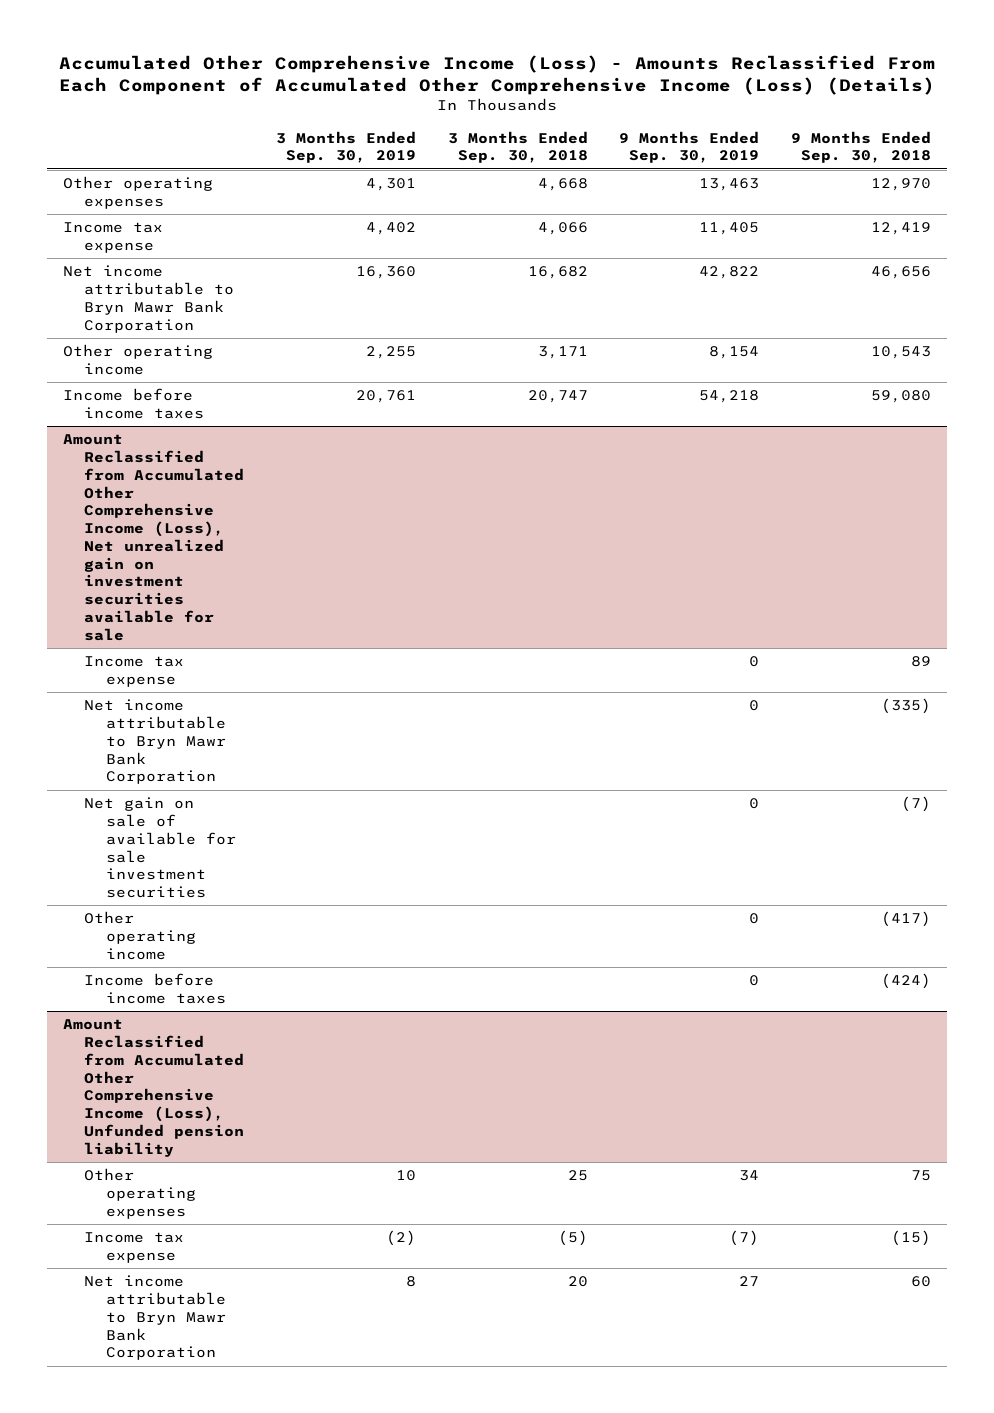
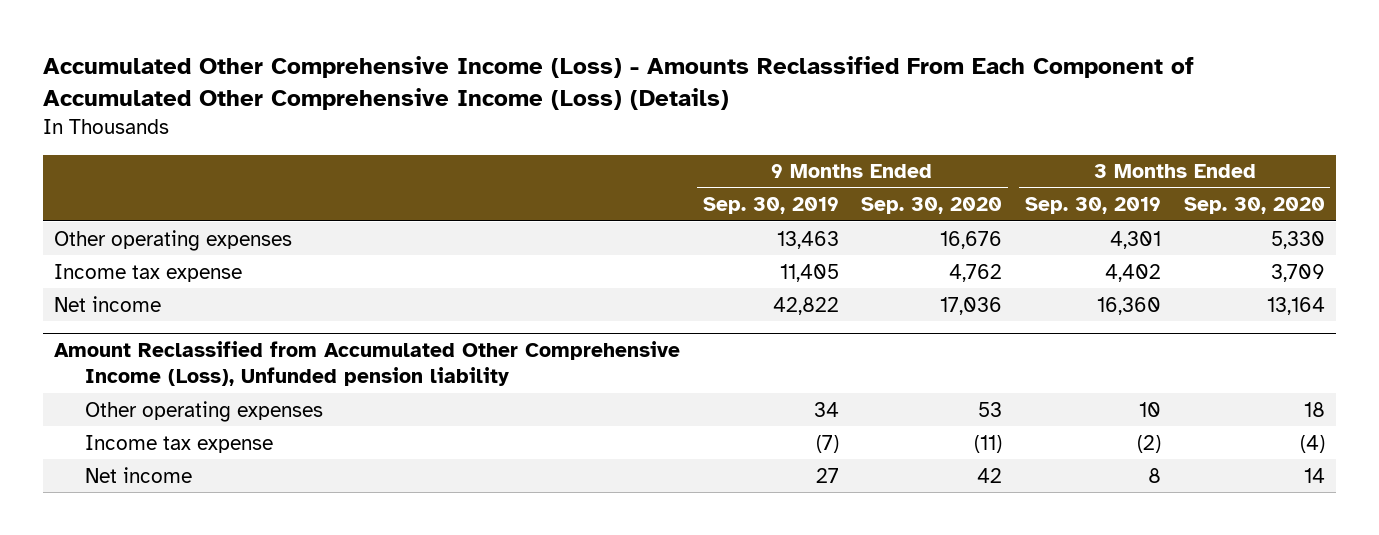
[447,130,588,164] 3 Months Ended Sep. 30, 2018 -> none
[790,130,931,164] 9 Months Ended Sep. 30, 2018 -> none
none -> [861,197,1003,215] Sep. 30, 2020
none -> [1183,197,1325,215] Sep. 30, 2020
[62,344,213,376] Other operating income -> none
[62,388,205,420] Income before income taxes -> none
[62,434,245,641] Amount Reclassified from Accumulated Other Comprehensive Income (Loss), Net unrealized gain on investment securities available for sale -> none
[84,656,185,688] Income tax expense -> none
[84,699,226,785] Net income attributable to Bryn Mawr Bank Corporation -> none
[84,797,236,899] Net gain on sale of available for sale investment securities -> none
[84,911,196,960] Other operating income -> none
[84,973,226,1005] Income before income taxes -> none
[62,265,235,333] Net income attributable to Bryn Mawr Bank Corporation -> [53,295,161,312] Net income
[84,1275,226,1361] Net income attributable to Bryn Mawr Bank Corporation -> [85,466,193,483] Net income

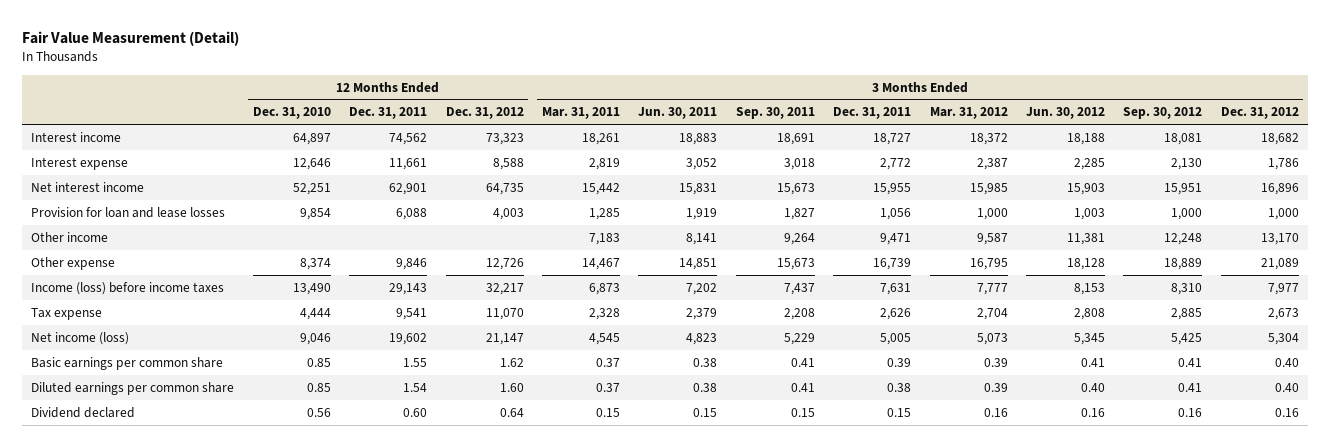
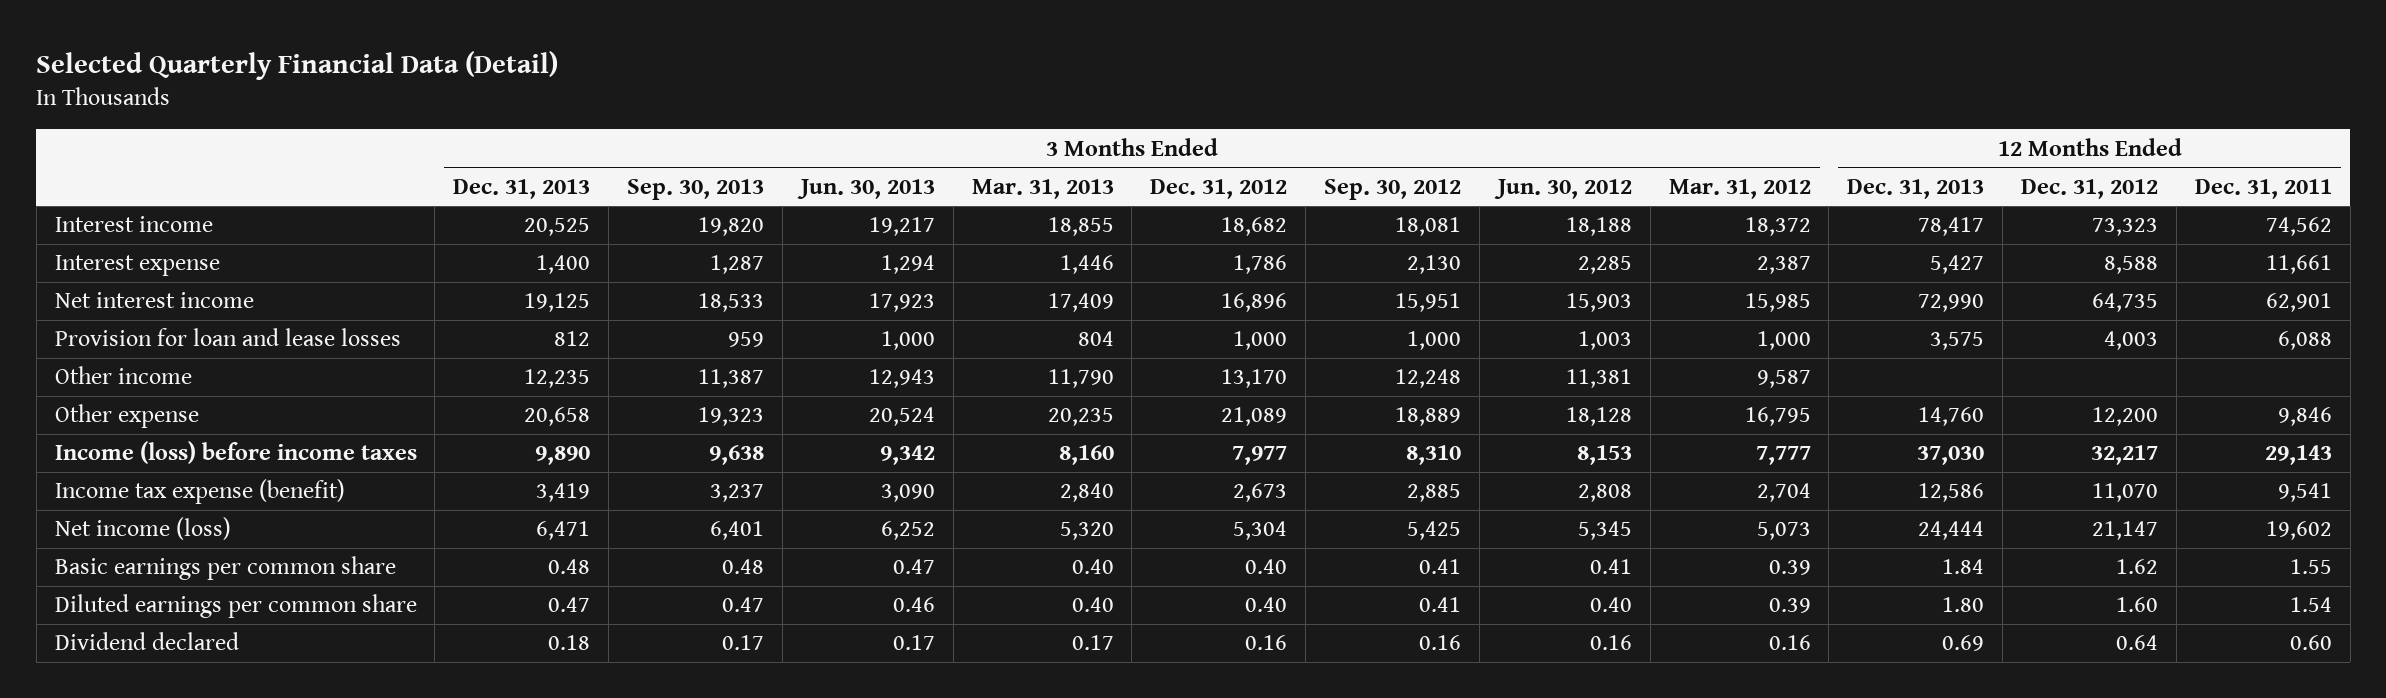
[22,31,240,47] Fair Value Measurement (Detail) -> [36,51,559,81] Selected Quarterly Financial Data (Detail)
[252,107,331,120] Dec. 31, 2010 -> none
[542,107,621,120] Mar. 31, 2011 -> none
[638,107,718,120] Jun. 30, 2011 -> none
[735,107,815,120] Sep. 30, 2011 -> none
[833,107,912,120] Dec. 31, 2011 -> none
none -> [453,178,591,199] Dec. 31, 2013
none -> [627,178,765,200] Sep. 30, 2013
none -> [796,178,935,199] Jun. 30, 2013
none -> [971,178,1114,199] Mar. 31, 2013
none -> [1847,178,1985,199] Dec. 31, 2013
[485,257,524,270] 12,726 -> [2092,407,2159,427] 12,200
[31,307,103,320] Tax expense -> [54,479,345,505] Income tax expense (benefit)

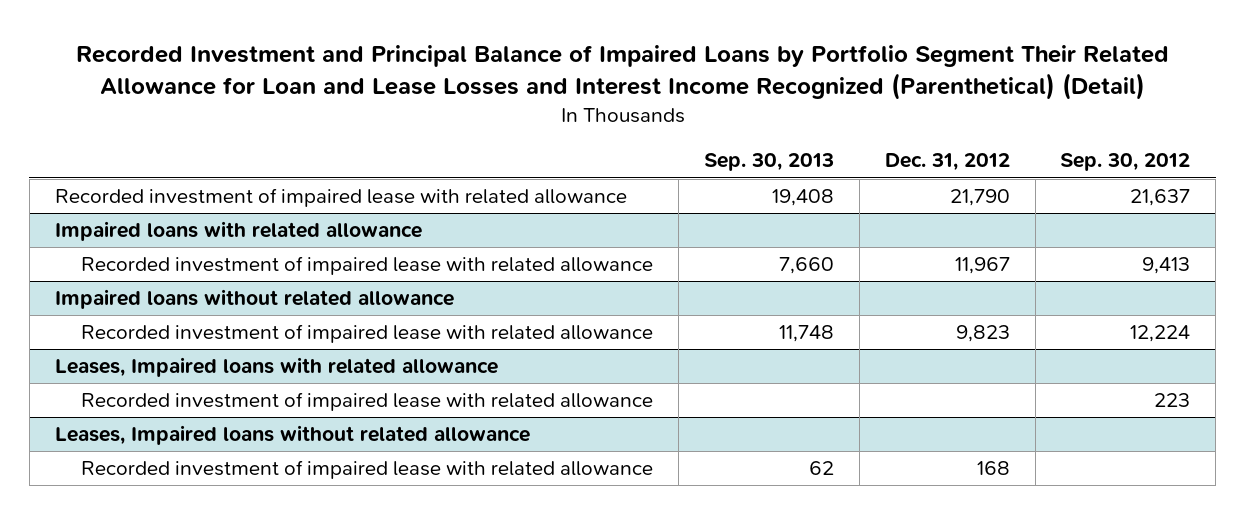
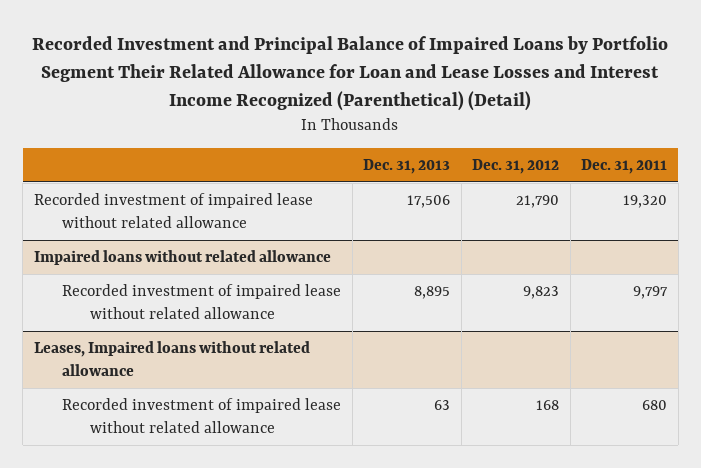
[704,153,835,172] Sep. 30, 2013 -> none
[1060,153,1191,172] Sep. 30, 2012 -> none
none -> [363,158,451,174] Dec. 31, 2013
none -> [581,158,668,174] Dec. 31, 2011
[54,221,422,242] Impaired loans with related allowance -> none
[81,256,654,276] Recorded investment of impaired lease with related allowance -> none
[54,188,627,208] Recorded investment of impaired lease with related allowance -> [33,193,313,229] Recorded investment of impaired lease without related allowance
[54,357,498,378] Leases, Impaired loans with related allowance -> none
[81,392,654,412] Recorded investment of impaired lease with related allowance -> none
[81,324,654,344] Recorded investment of impaired lease with related allowance -> [62,284,342,320] Recorded investment of impaired lease without related allowance
[81,460,654,480] Recorded investment of impaired lease with related allowance -> [62,398,342,434] Recorded investment of impaired lease without related allowance

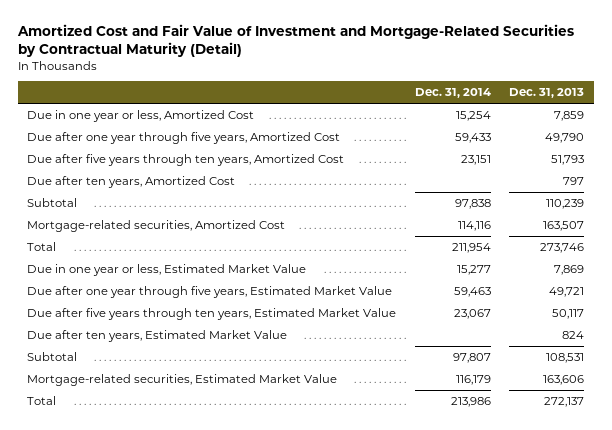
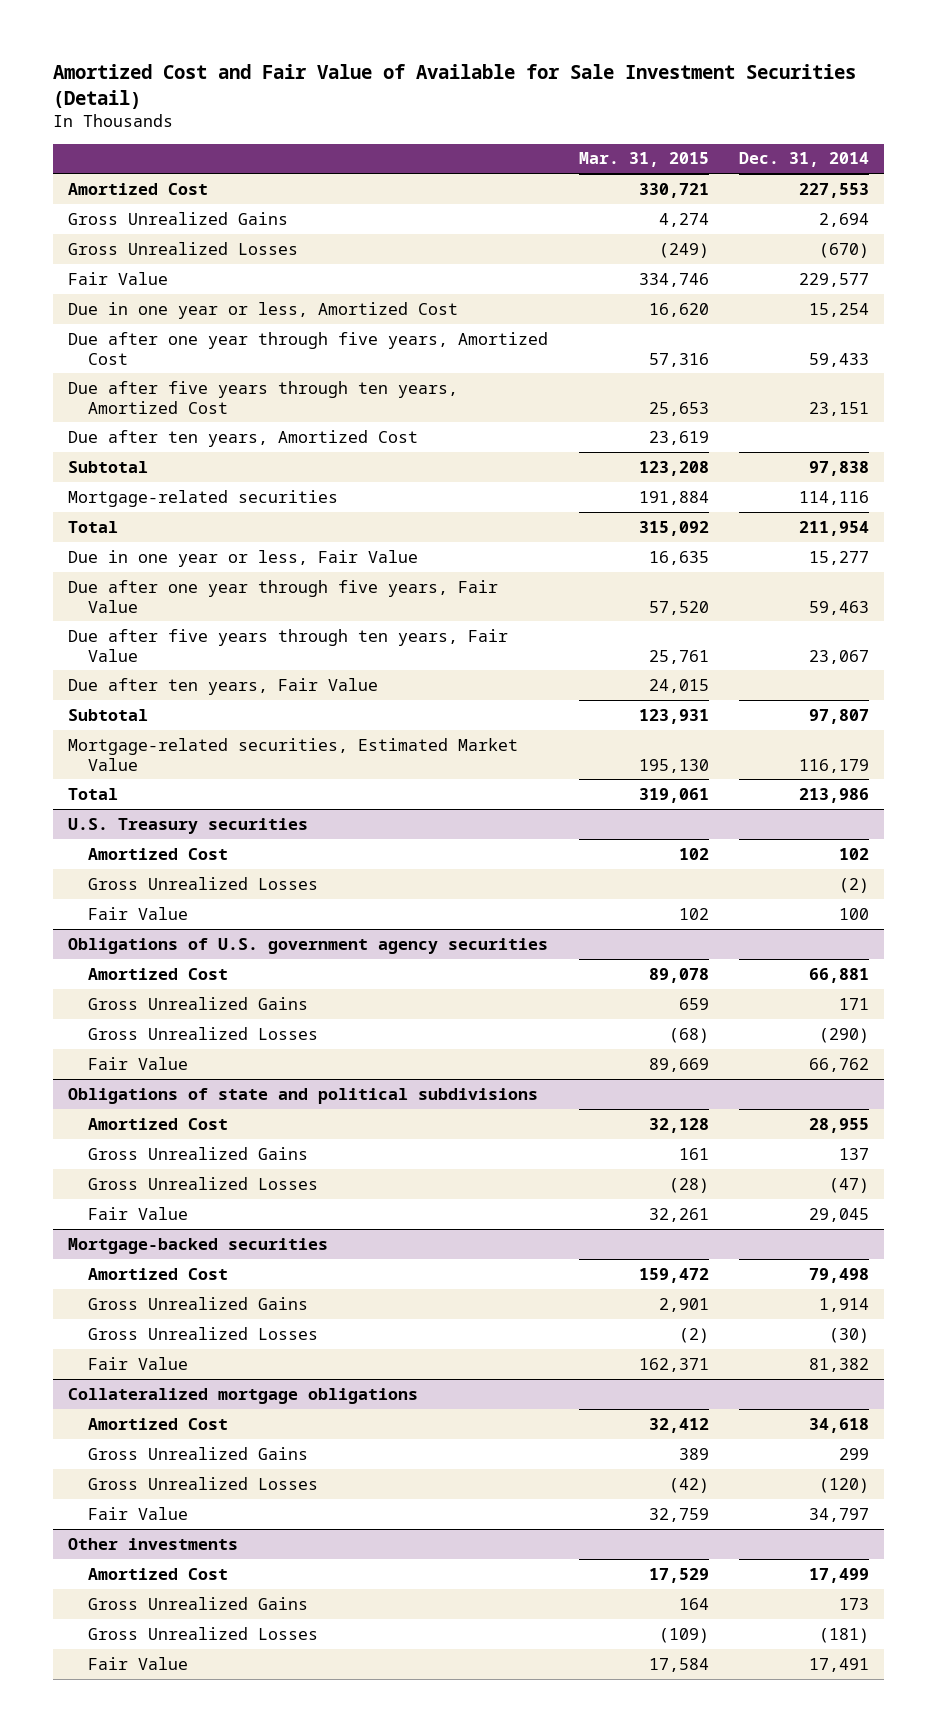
[16,23,574,58] Amortized Cost and Fair Value of Investment and Mortgage-Related Securities by Contractual Maturity (Detail) -> [53,63,857,109] Amortized Cost and Fair Value of Available for Sale Investment Securities (Detail)
[509,88,585,99] Dec. 31, 2013 -> none
none -> [578,152,709,168] Mar. 31, 2015
none -> [68,182,209,195] Amortized Cost
none -> [68,211,289,225] Gross Unrealized Gains
none -> [68,241,299,255] Gross Unrealized Losses
none -> [68,271,169,285] Fair Value
[27,220,286,233] Mortgage-related securities, Amortized Cost -> [68,489,339,507] Mortgage-related securities
[27,264,307,277] Due in one year or less, Estimated Market Value -> [68,549,419,567] Due in one year or less, Fair Value
[27,286,393,299] Due after one year through five years, Estimated Market Value -> [68,579,499,613] Due after one year through five years, Fair Value
[27,308,397,321] Due after five years through ten years, Estimated Market Value -> [68,628,509,662] Due after five years through ten years, Fair Value
[27,330,288,343] Due after ten years, Estimated Market Value -> [68,677,379,695] Due after ten years, Fair Value
none -> [68,817,309,834] U.S. Treasury securities
none -> [88,847,229,860] Amortized Cost
none -> [88,876,319,890] Gross Unrealized Losses
none -> [88,906,189,920] Fair Value
none -> [68,937,549,954] Obligations of U.S. government agency securities
none -> [88,967,229,980] Amortized Cost
none -> [88,996,309,1010] Gross Unrealized Gains
none -> [88,1026,319,1040] Gross Unrealized Losses
none -> [88,1056,189,1070] Fair Value
none -> [68,1087,539,1104] Obligations of state and political subdivisions
none -> [88,1117,229,1130] Amortized Cost
none -> [88,1146,309,1160] Gross Unrealized Gains
none -> [88,1176,319,1190] Gross Unrealized Losses
none -> [88,1206,189,1220] Fair Value
none -> [68,1237,329,1254] Mortgage-backed securities
none -> [88,1267,229,1280] Amortized Cost
none -> [88,1296,309,1310] Gross Unrealized Gains
none -> [88,1326,319,1340] Gross Unrealized Losses
none -> [88,1356,189,1370] Fair Value
none -> [68,1387,419,1404] Collateralized mortgage obligations
none -> [88,1417,229,1430] Amortized Cost
none -> [88,1446,309,1460] Gross Unrealized Gains
none -> [88,1476,319,1490] Gross Unrealized Losses
none -> [88,1506,189,1520] Fair Value
none -> [68,1537,239,1550] Other investments
none -> [88,1567,229,1580] Amortized Cost
none -> [88,1596,309,1610] Gross Unrealized Gains
none -> [88,1626,319,1640] Gross Unrealized Losses
none -> [88,1656,189,1670] Fair Value

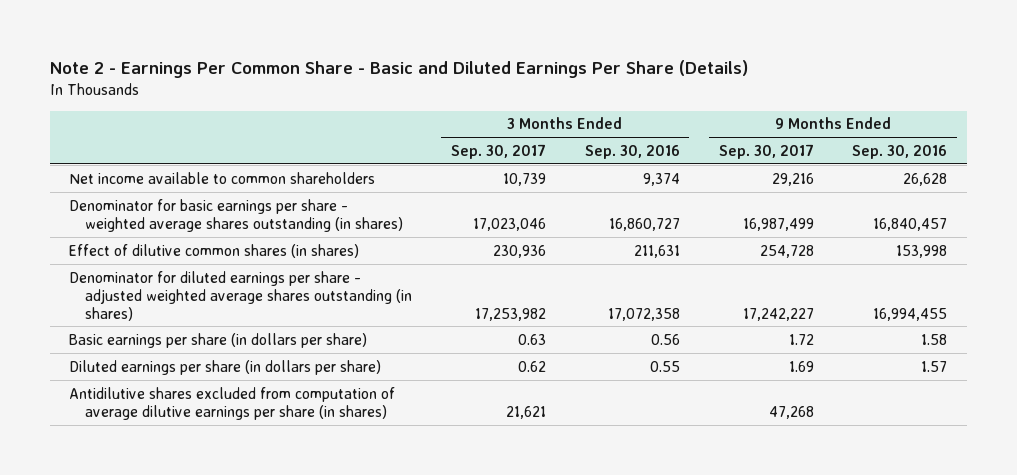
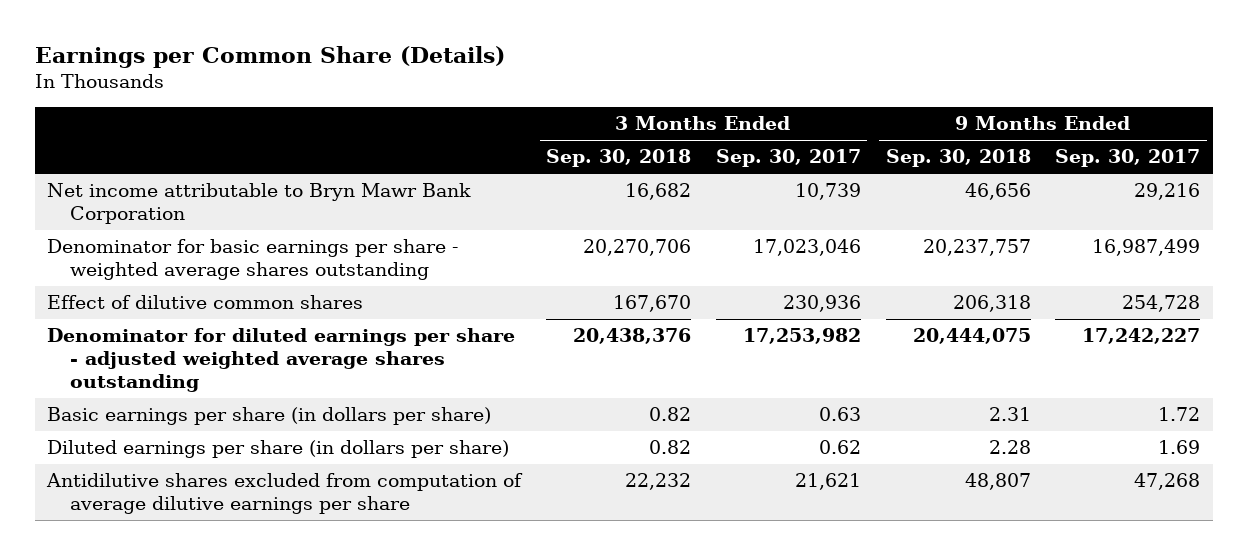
[49,60,748,79] Note 2 - Earnings Per Common Share - Basic and Diluted Earnings Per Share (Details) -> [34,46,505,69] Earnings per Common Share (Details)
[584,144,680,159] Sep. 30, 2016 -> none
[852,144,948,159] Sep. 30, 2016 -> none
none -> [545,149,691,168] Sep. 30, 2018
none -> [885,149,1031,168] Sep. 30, 2018
[69,171,376,184] Net income available to common shareholders -> [46,183,471,225] Net income attributable to Bryn Mawr Bank Corporation
[69,198,404,232] Denominator for basic earnings per share - weighted average shares outstanding (in shares) -> [46,239,458,281] Denominator for basic earnings per share - weighted average shares outstanding
[69,243,360,258] Effect of dilutive common shares (in shares) -> [46,295,363,310] Effect of dilutive common shares
[69,270,413,321] Denominator for diluted earnings per share - adjusted weighted average shares outstanding (in shares) -> [46,328,515,392] Denominator for diluted earnings per share - adjusted weighted average shares outstanding
[69,386,396,420] Antidilutive shares excluded from computation of average dilutive earnings per share (in shares) -> [45,473,523,515] Antidilutive shares excluded from computation of average dilutive earnings per share

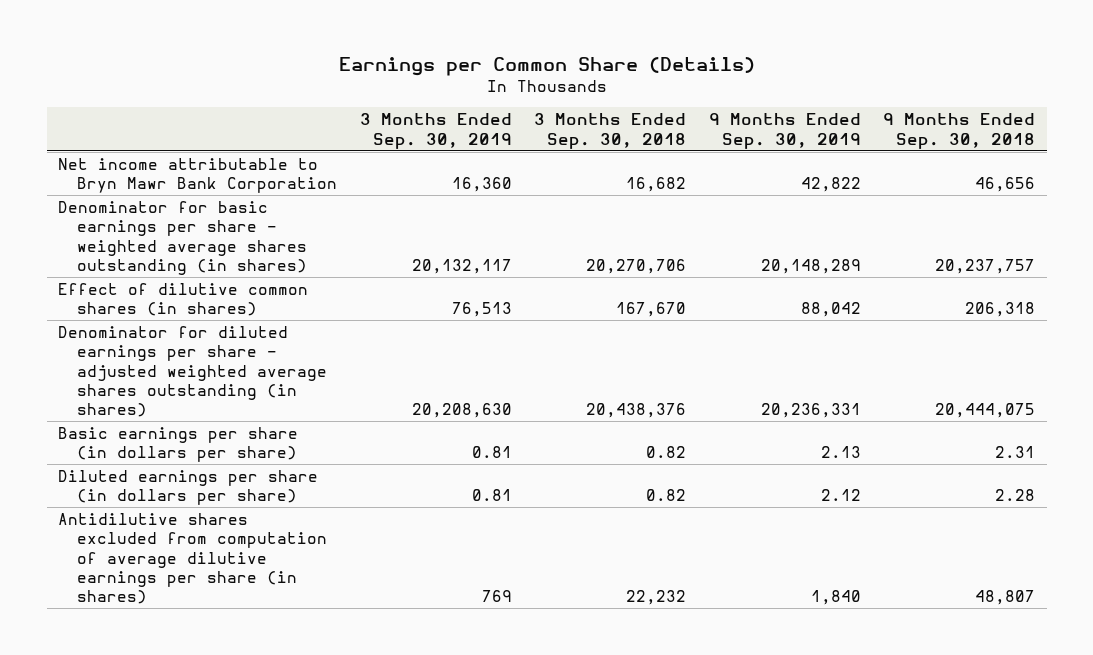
[715,149,861,168] Sep. 30, 2017 -> none
[1055,149,1201,168] Sep. 30, 2017 -> none
none -> [359,113,512,149] 3 Months Ended Sep. 30, 2019
none -> [708,113,861,149] 9 Months Ended Sep. 30, 2019
[46,239,458,281] Denominator for basic earnings per share - weighted average shares outstanding -> [57,200,308,276] Denominator for basic earnings per share - weighted average shares outstanding (in shares)
[46,295,363,310] Effect of dilutive common shares -> [57,282,308,317] Effect of dilutive common shares (in shares)
[46,328,515,392] Denominator for diluted earnings per share - adjusted weighted average shares outstanding -> [57,325,328,418] Denominator for diluted earnings per share - adjusted weighted average shares outstanding (in shares)
[45,473,523,515] Antidilutive shares excluded from computation of average dilutive earnings per share -> [57,512,328,605] Antidilutive shares excluded from computation of average dilutive earnings per share (in shares)

